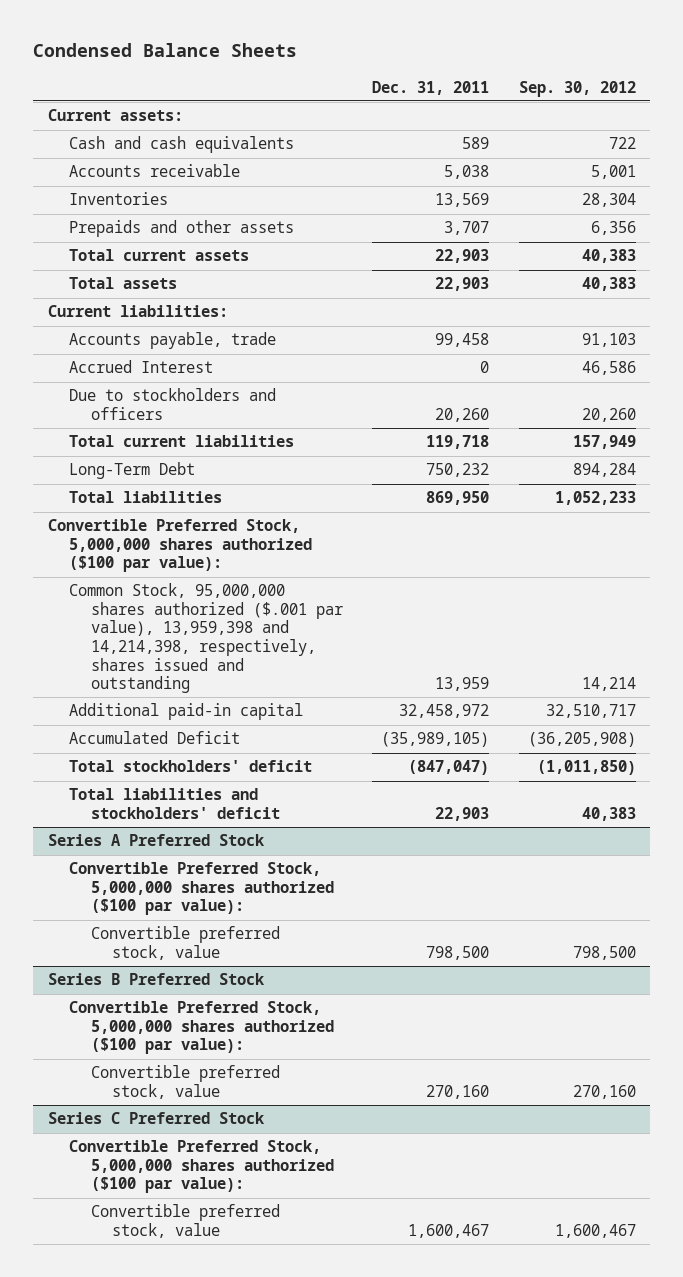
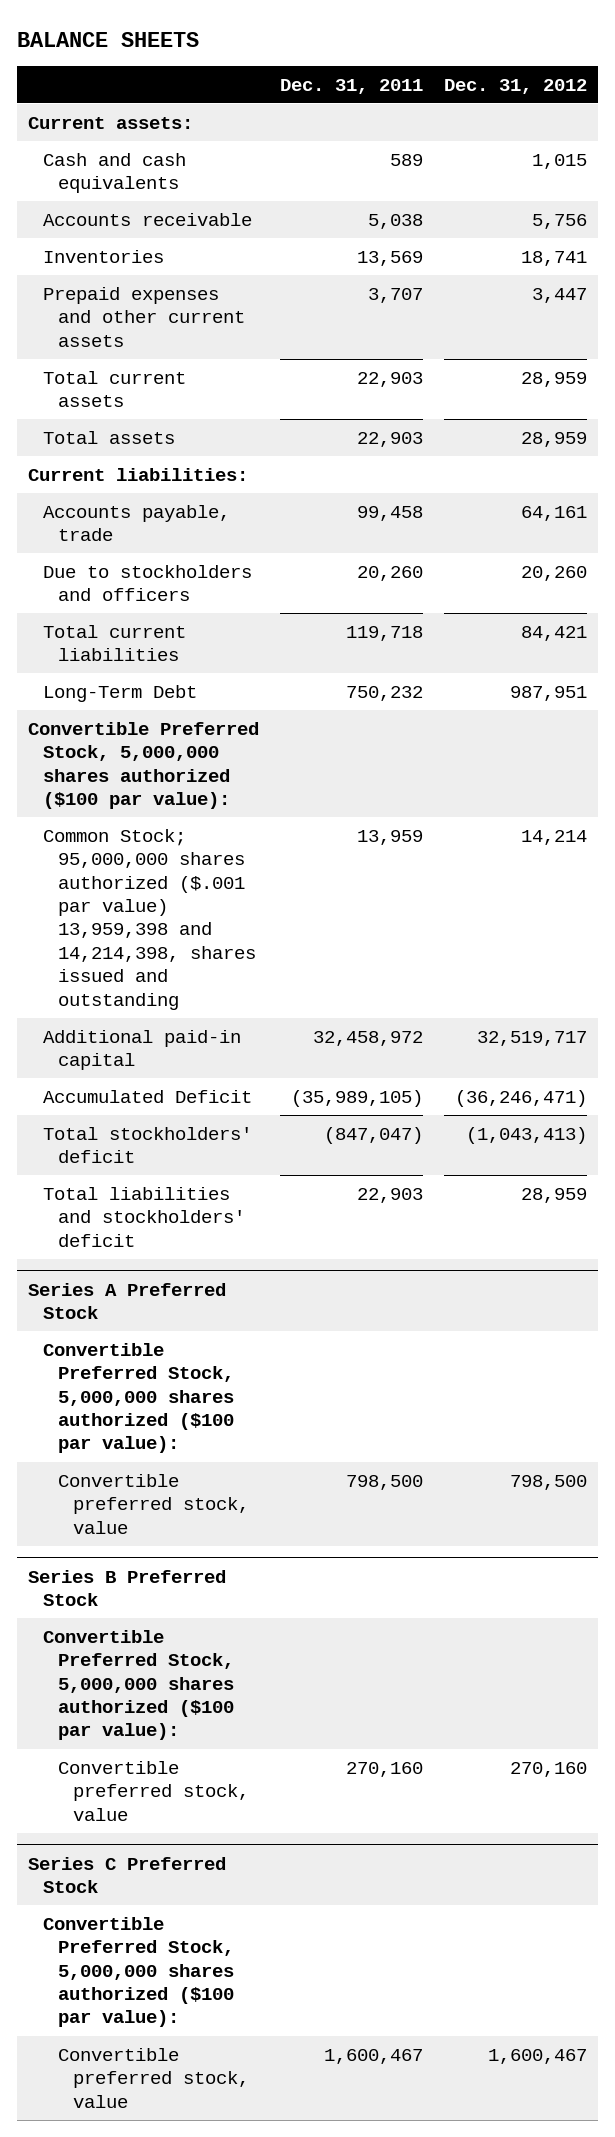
[32,43,297,58] Condensed Balance Sheets -> [17,31,200,47] BALANCE SHEETS
[518,80,636,97] Sep. 30, 2012 -> none
none -> [444,78,588,94] Dec. 31, 2012
[69,220,295,238] Prepaids and other assets -> [42,286,246,347] Prepaid expenses and other current assets
[69,360,214,374] Accrued Interest -> none
[69,491,223,504] Total liabilities -> none
[69,583,343,694] Common Stock, 95,000,000 shares authorized ($.001 par value), 13,959,398 and 14,214,398, respectively, shares issued and outstanding -> [42,828,257,1010] Common Stock; 95,000,000 shares authorized ($.001 par value) 13,959,398 and 14,214,398, shares issued and outstanding

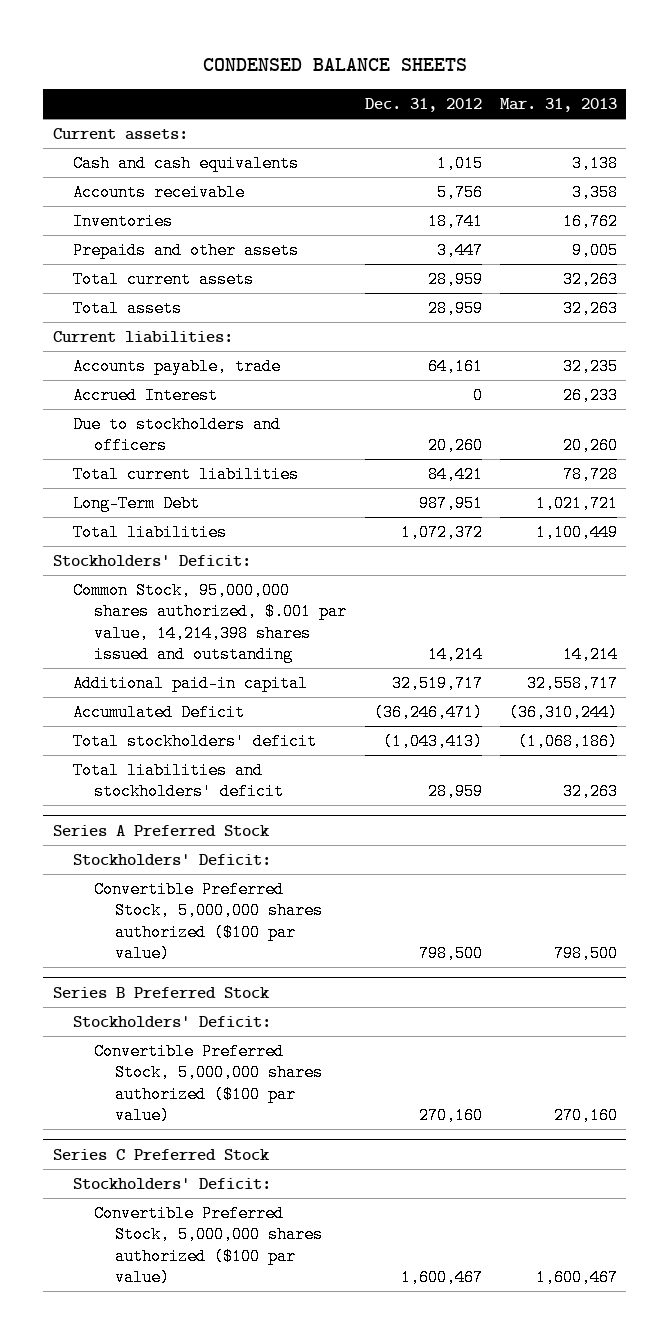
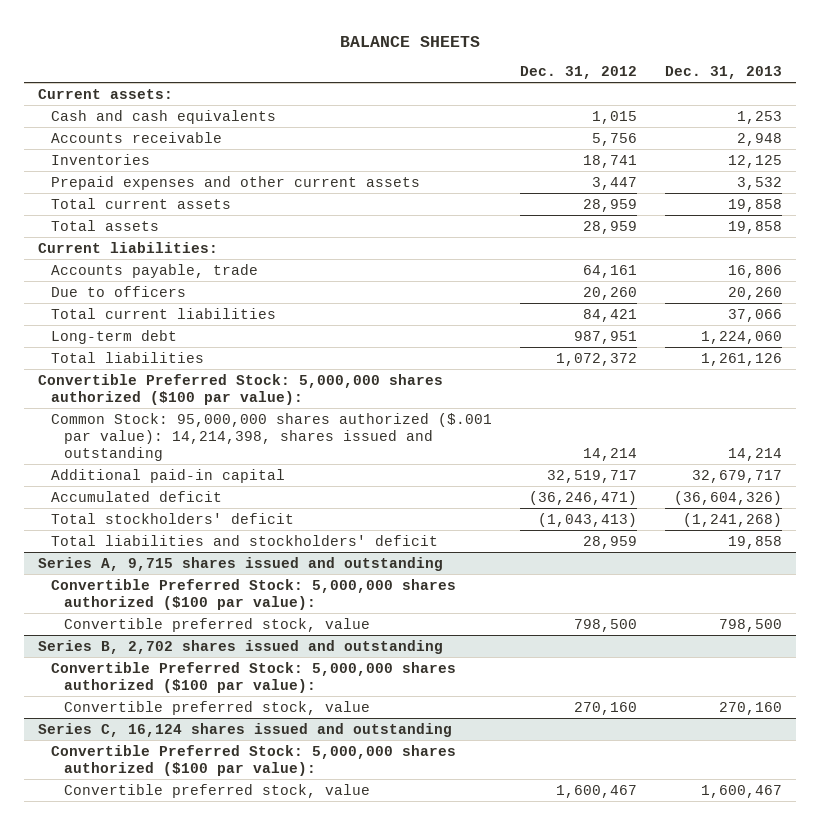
[202,58,467,72] CONDENSED BALANCE SHEETS -> [340,35,481,47] BALANCE SHEETS
[500,98,618,113] Mar. 31, 2013 -> none
none -> [665,66,783,80] Dec. 31, 2013
[73,241,300,259] Prepaids and other assets -> [50,175,420,190] Prepaid expenses and other current assets
[73,386,219,404] Accrued Interest -> none
[73,415,282,455] Due to stockholders and officers -> [50,285,186,297] Due to officers
[73,494,201,512] Long-Term Debt -> [50,329,177,344] Long-term debt
[52,554,251,566] Stockholders' Deficit: -> none
none -> [38,373,444,405] Convertible Preferred Stock: 5,000,000 shares authorized ($100 par value):
[73,581,348,663] Common Stock, 95,000,000 shares authorized, $.001 par value, 14,214,398 shares issued and outstanding -> [50,412,492,462] Common Stock: 95,000,000 shares authorized ($.001 par value): 14,214,398, shares issued and outstanding
[73,703,246,721] Accumulated Deficit -> [50,490,222,502] Accumulated deficit
[52,824,270,836] Series A Preferred Stock -> none
[73,853,272,865] Stockholders' Deficit: -> none
[52,986,270,998] Series B Preferred Stock -> none
[73,1015,272,1027] Stockholders' Deficit: -> none
[52,1148,270,1160] Series C Preferred Stock -> none
[73,1177,272,1189] Stockholders' Deficit: -> none
none -> [38,556,444,571] Series A, 9,715 shares issued and outstanding
none -> [50,578,456,610] Convertible Preferred Stock: 5,000,000 shares authorized ($100 par value):
[94,880,323,962] Convertible Preferred Stock, 5,000,000 shares authorized ($100 par value) -> [63,617,370,632] Convertible preferred stock, value
none -> [38,639,444,654] Series B, 2,702 shares issued and outstanding
none -> [50,661,456,693] Convertible Preferred Stock: 5,000,000 shares authorized ($100 par value):
[94,1042,323,1124] Convertible Preferred Stock, 5,000,000 shares authorized ($100 par value) -> [63,700,370,715] Convertible preferred stock, value
none -> [38,722,453,737] Series C, 16,124 shares issued and outstanding
none -> [50,744,456,776] Convertible Preferred Stock: 5,000,000 shares authorized ($100 par value):
[94,1204,323,1286] Convertible Preferred Stock, 5,000,000 shares authorized ($100 par value) -> [63,783,370,798] Convertible preferred stock, value

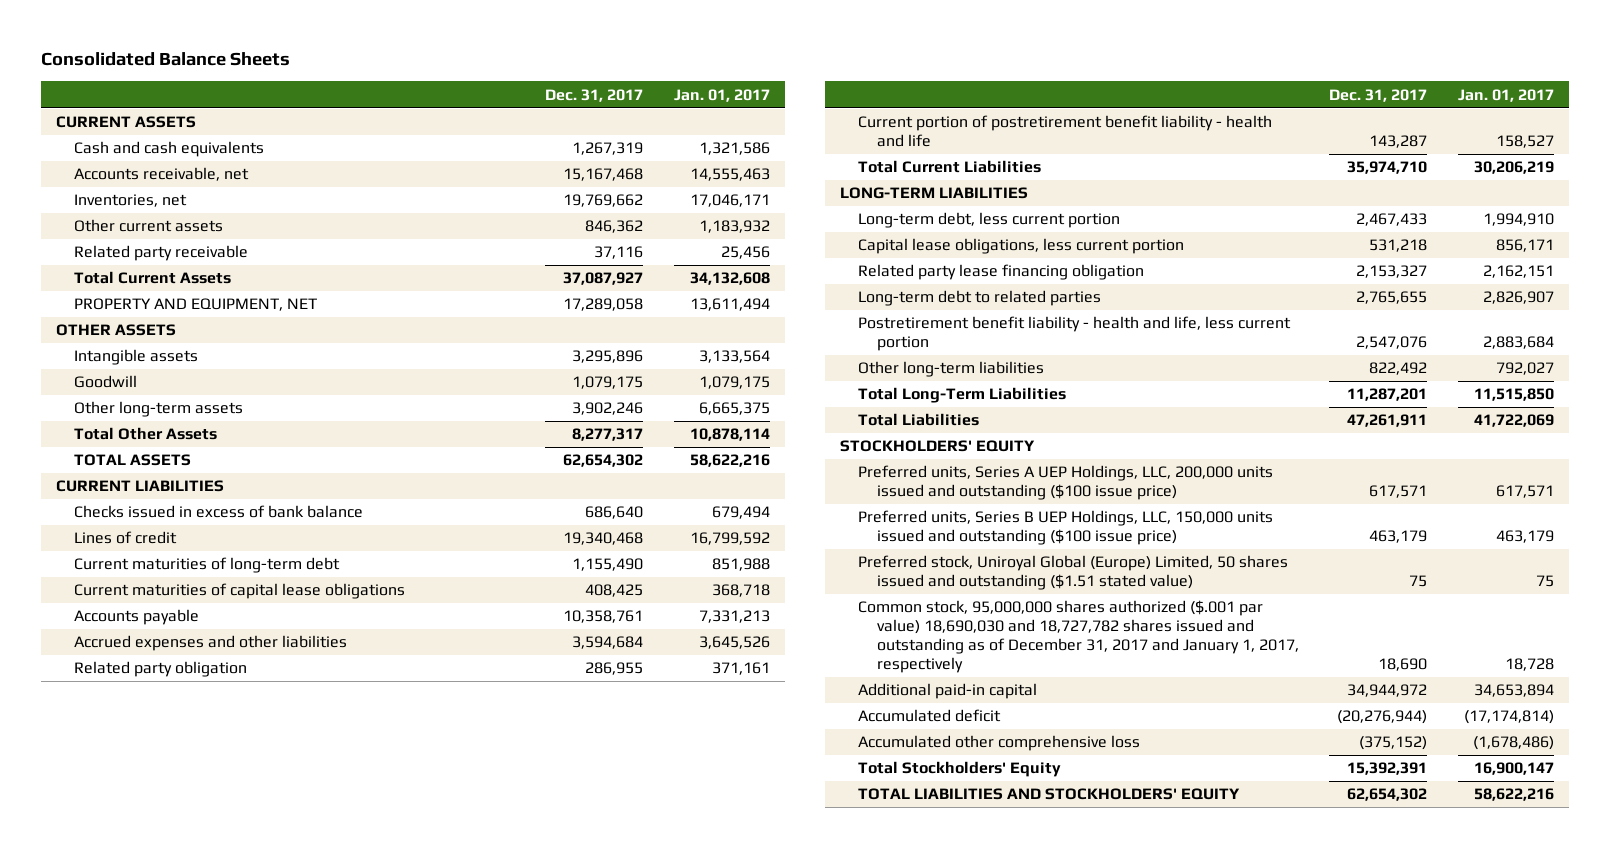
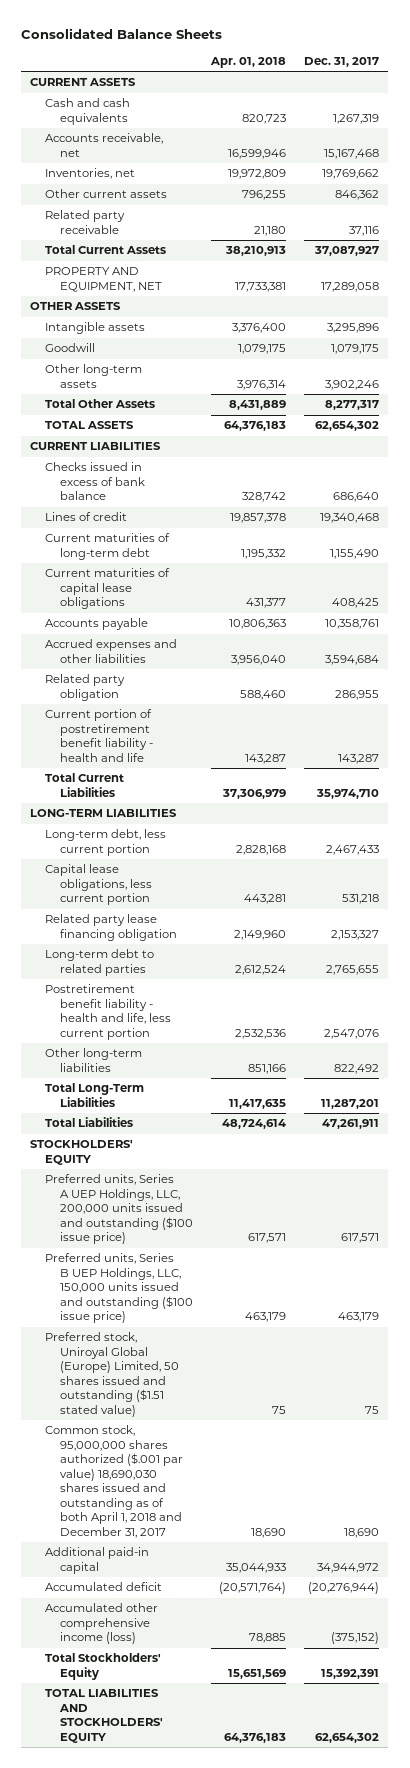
[673,88,770,102] Jan. 01, 2017 -> none
none -> [210,57,287,69] Apr. 01, 2018
[858,600,1299,674] Common stock, 95,000,000 shares authorized ($.001 par value) 18,690,030 and 18,727,782 shares issued and outstanding as of December 31, 2017 and January 1, 2017, respectively -> [45,1425,184,1539] Common stock, 95,000,000 shares authorized ($.001 par value) 18,690,030 shares issued and outstanding as of both April 1, 2018 and December 31, 2017
[858,735,1141,752] Accumulated other comprehensive loss -> [45,1603,159,1645] Accumulated other comprehensive income (loss)

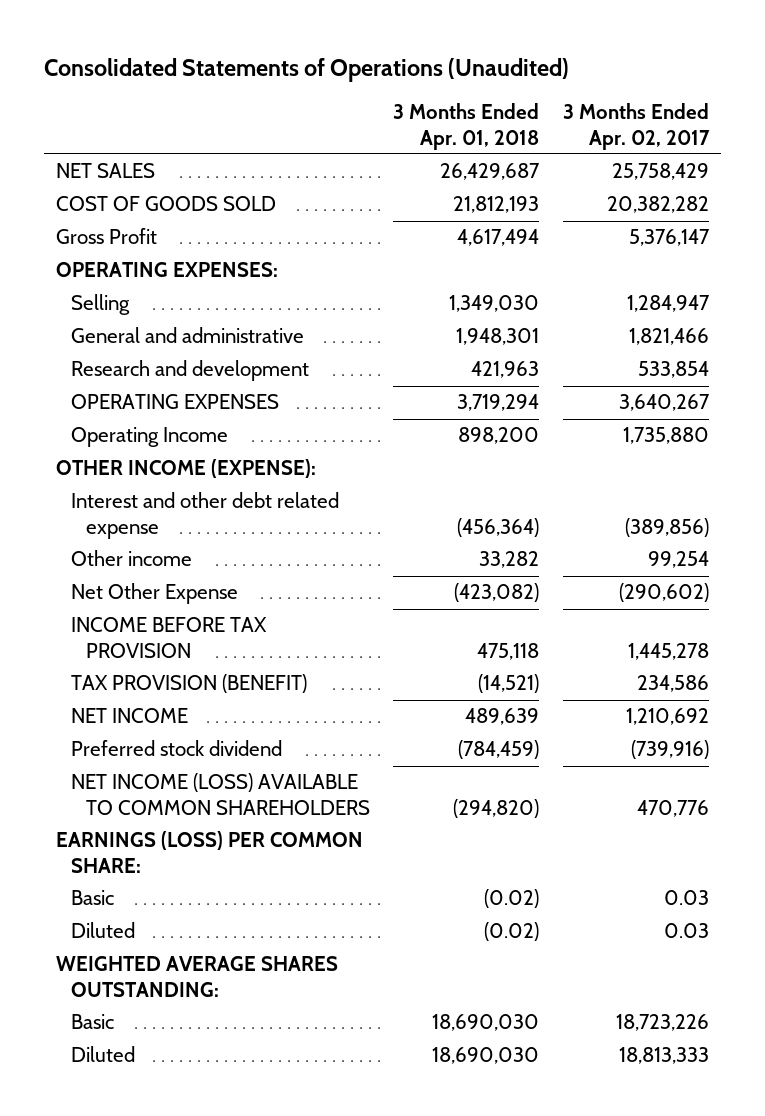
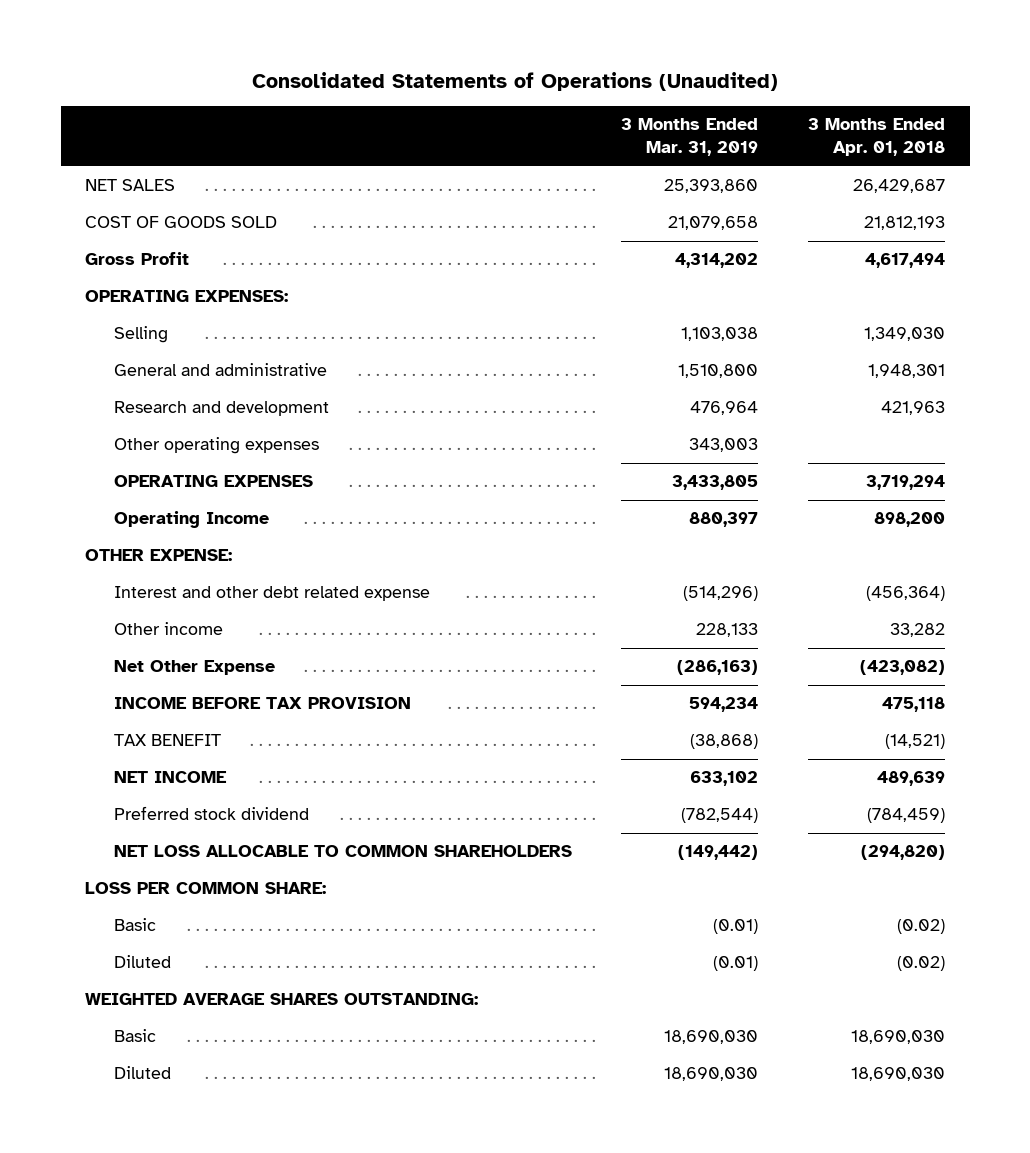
[563,103,711,150] 3 Months Ended Apr. 02, 2017 -> none
none -> [621,118,759,157] 3 Months Ended Mar. 31, 2019
none -> [113,437,319,455] Other operating expenses
[55,459,316,479] OTHER INCOME (EXPENSE): -> [85,549,233,562] OTHER EXPENSE:
[70,674,307,694] TAX PROVISION (BENEFIT) -> [113,734,221,747] TAX BENEFIT
[70,773,370,815] NET INCOME (LOSS) AVAILABLE TO COMMON SHAREHOLDERS -> [113,845,572,858] NET LOSS ALLOCABLE TO COMMON SHAREHOLDERS
[55,831,363,873] EARNINGS (LOSS) PER COMMON SHARE: -> [85,882,327,895] LOSS PER COMMON SHARE:

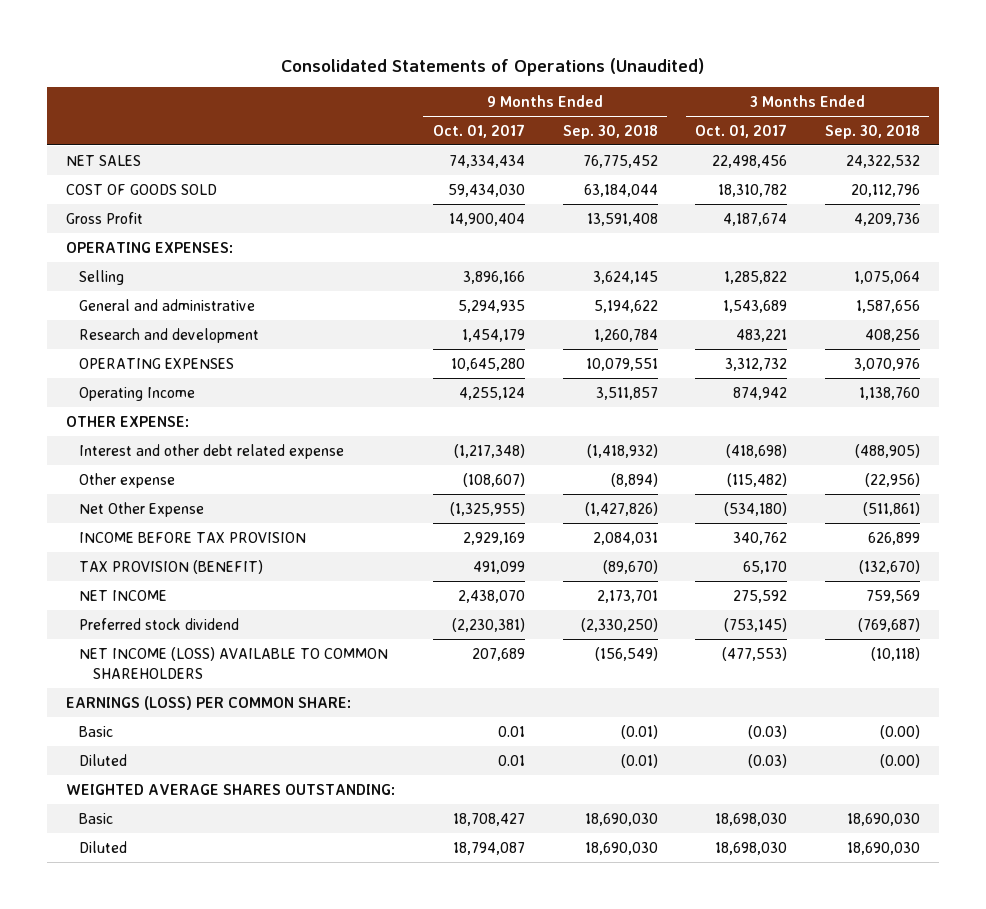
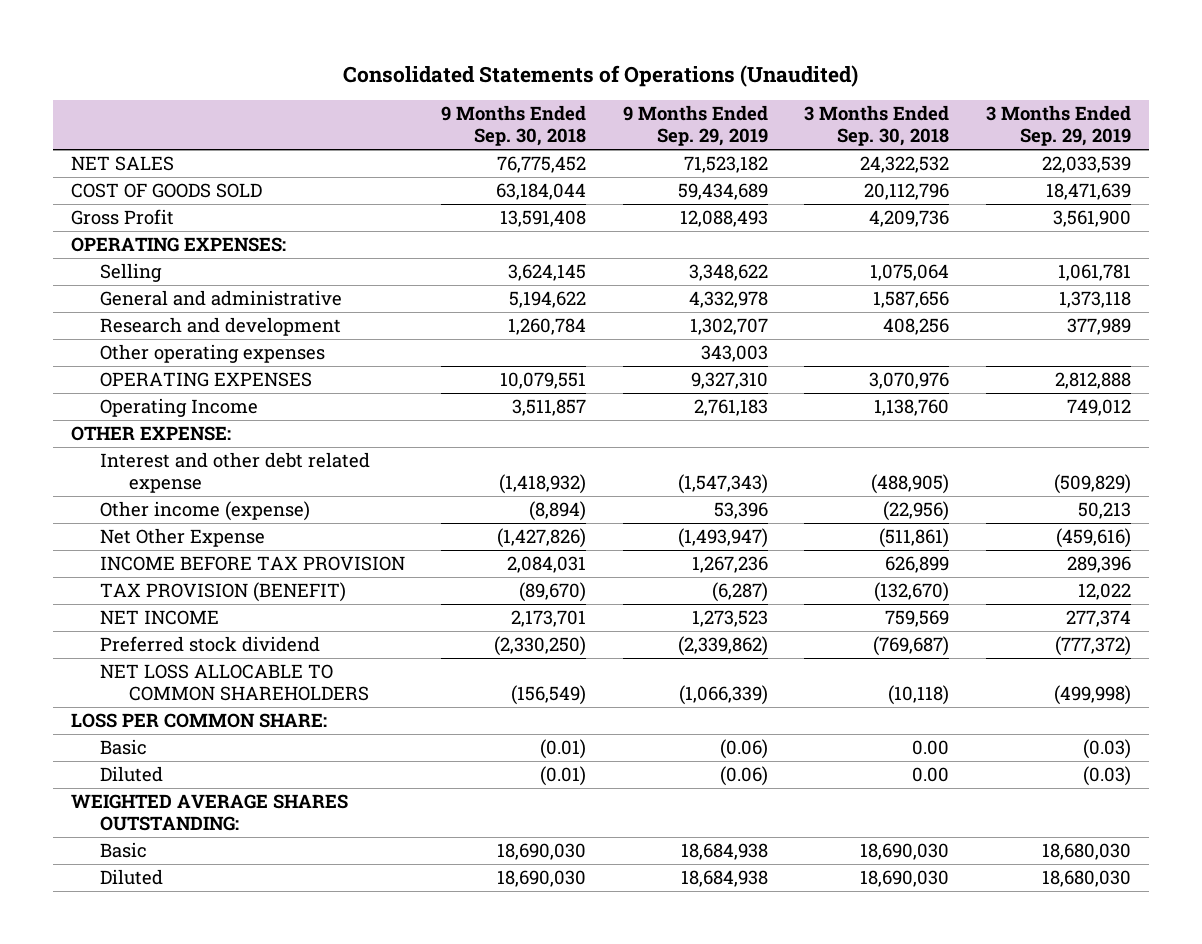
[432,123,525,138] Oct. 01, 2017 -> none
[695,123,788,138] Oct. 01, 2017 -> none
none -> [622,105,768,147] 9 Months Ended Sep. 29, 2019
none -> [985,105,1131,147] 3 Months Ended Sep. 29, 2019
none -> [99,344,325,364] Other operating expenses
[79,472,176,488] Other expense -> [99,501,310,522] Other income (expense)
[79,646,389,679] NET INCOME (LOSS) AVAILABLE TO COMMON SHAREHOLDERS -> [99,664,369,702] NET LOSS ALLOCABLE TO COMMON SHAREHOLDERS
[66,695,352,710] EARNINGS (LOSS) PER COMMON SHARE: -> [71,713,328,729] LOSS PER COMMON SHARE:
[879,724,920,739] (0.00) -> [912,740,950,756] 0.00
[879,753,920,768] (0.00) -> [912,767,950,783] 0.00

